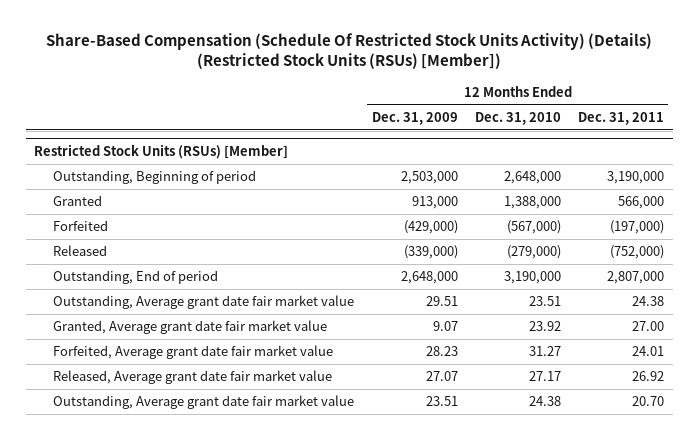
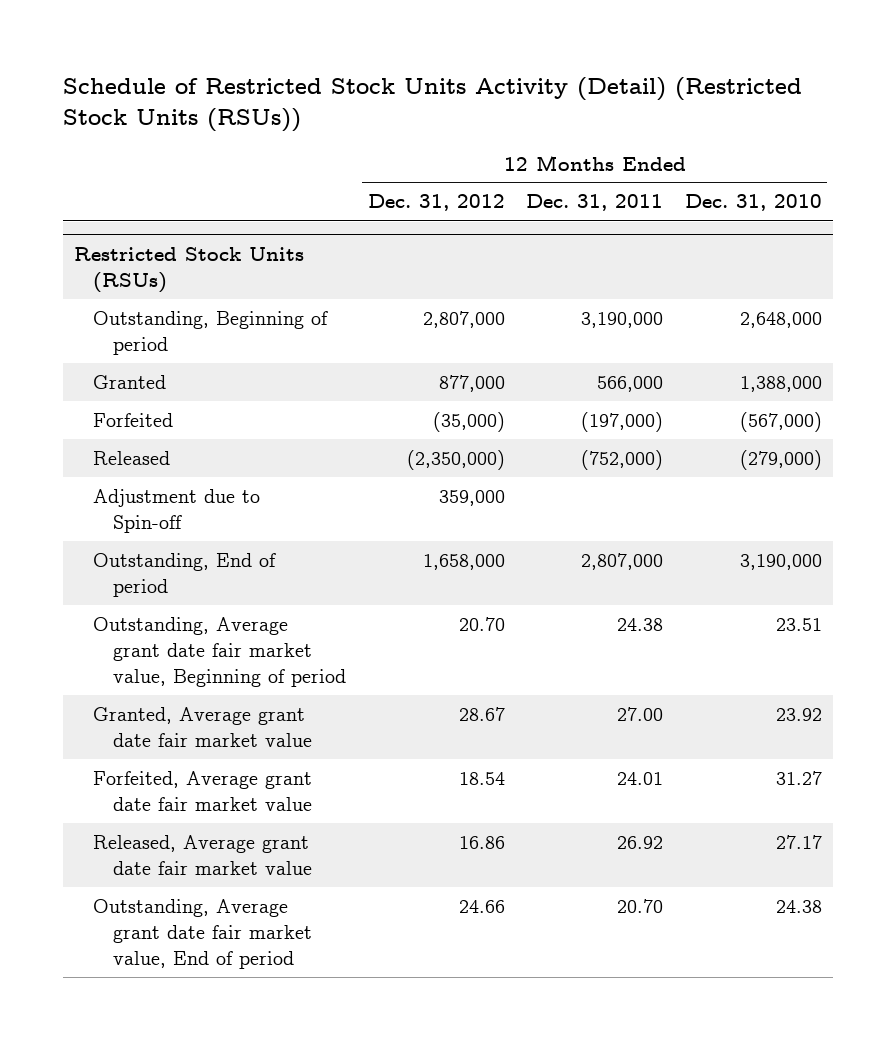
[46,32,653,70] Share-Based Compensation (Schedule Of Restricted Stock Units Activity) (Details) (Restricted Stock Units (RSUs) [Member]) -> [62,76,802,132] Schedule of Restricted Stock Units Activity (Detail) (Restricted Stock Units (RSUs))
[371,111,458,125] Dec. 31, 2009 -> none
none -> [367,194,505,212] Dec. 31, 2012
[34,144,289,160] Restricted Stock Units (RSUs) [Member] -> [73,246,304,293] Restricted Stock Units (RSUs)
none -> [93,488,261,533] Adjustment due to Spin-off
[53,295,355,310] Outstanding, Average grant date fair market value -> [93,616,346,687] Outstanding, Average grant date fair market value, Beginning of period
[53,395,355,410] Outstanding, Average grant date fair market value -> [93,898,312,969] Outstanding, Average grant date fair market value, End of period

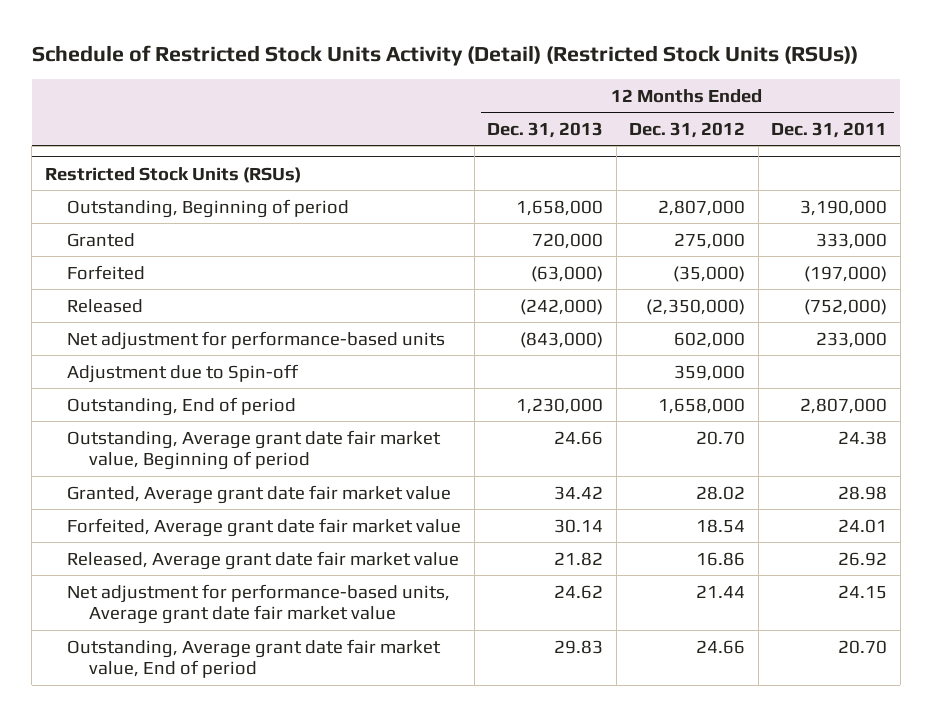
[684,194,822,212] Dec. 31, 2010 -> none
none -> [487,121,604,138] Dec. 31, 2013
[438,374,505,392] 877,000 -> [674,232,746,249] 275,000
[597,375,664,392] 566,000 -> [816,232,888,249] 333,000
none -> [67,330,446,350] Net adjustment for performance-based units
[458,706,505,721] 28.67 -> [696,485,746,500] 28.02
[617,706,664,721] 27.00 -> [838,485,888,500] 28.98
none -> [67,583,451,625] Net adjustment for performance-based units, Average grant date fair market value

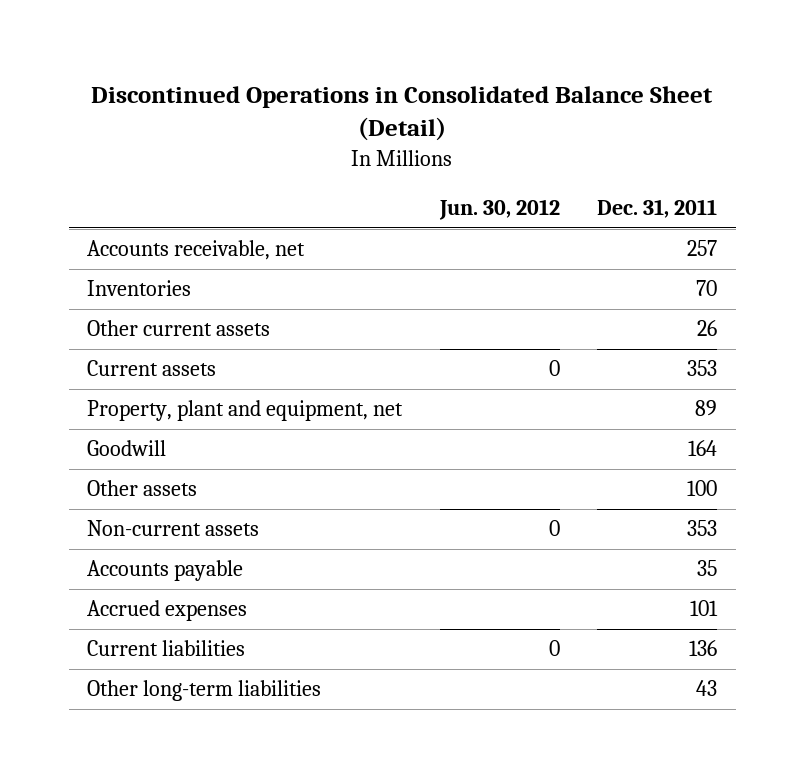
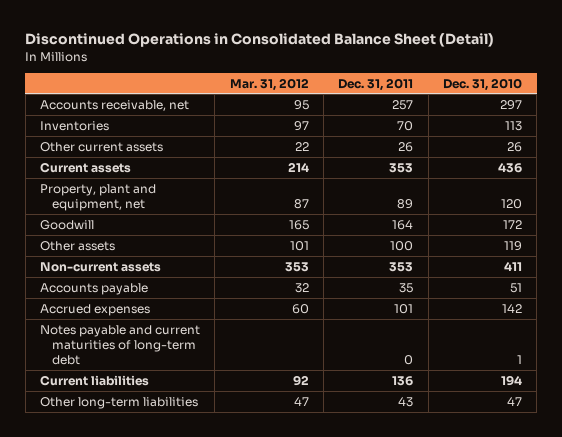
[438,199,560,221] Jun. 30, 2012 -> none
none -> [229,77,309,91] Mar. 31, 2012
none -> [442,77,522,91] Dec. 31, 2010
none -> [40,324,201,365] Notes payable and current maturities of long-term debt

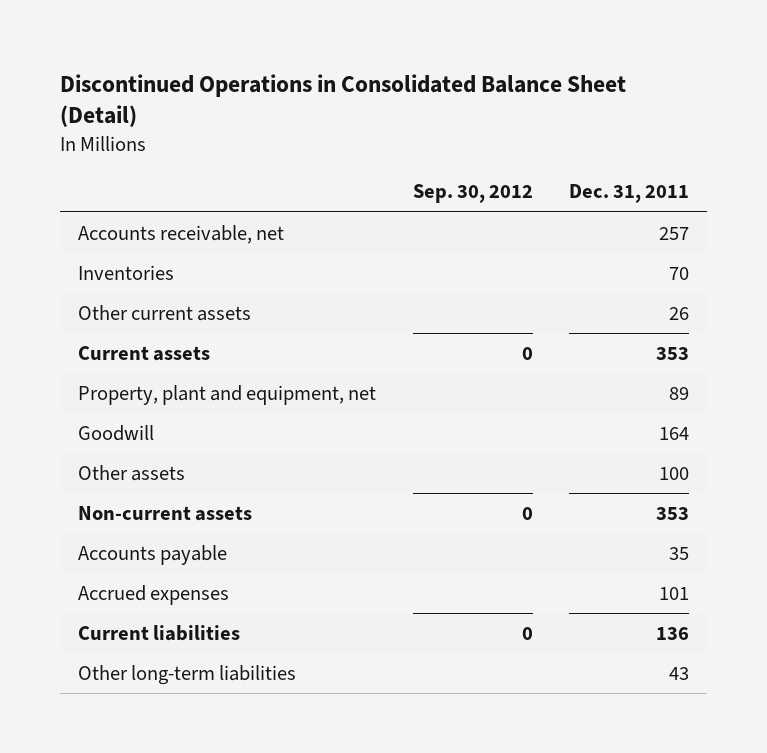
[229,77,309,91] Mar. 31, 2012 -> none
[442,77,522,91] Dec. 31, 2010 -> none
none -> [412,184,533,204] Sep. 30, 2012
[40,324,201,365] Notes payable and current maturities of long-term debt -> none

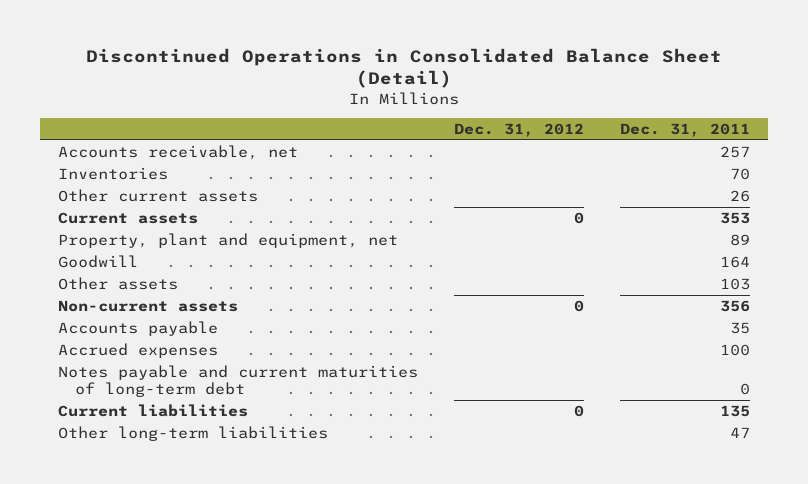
[412,184,533,204] Sep. 30, 2012 -> none
none -> [453,122,584,137] Dec. 31, 2012
[659,466,690,480] 100 -> [719,277,750,290] 103
[656,506,690,520] 353 -> [719,299,750,312] 356
[659,586,690,600] 101 -> [719,343,750,356] 100
none -> [57,364,418,397] Notes payable and current maturities of long-term debt
[656,626,690,640] 136 -> [719,404,750,417] 135
[669,666,690,680] 43 -> [729,426,750,438] 47

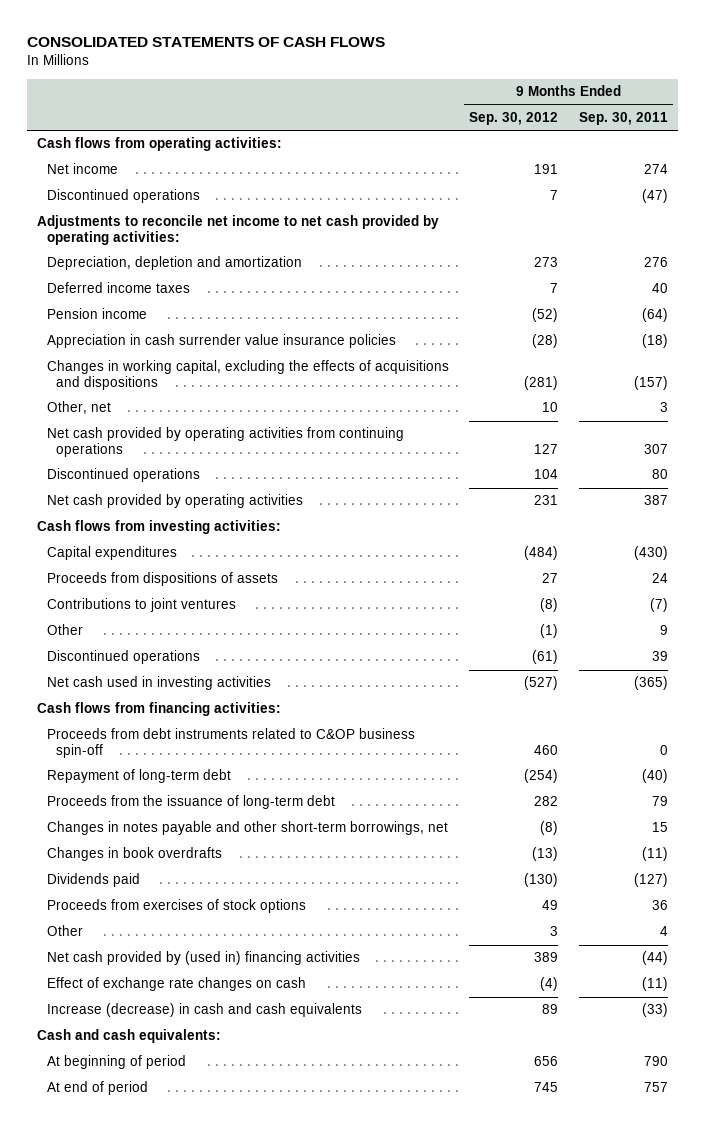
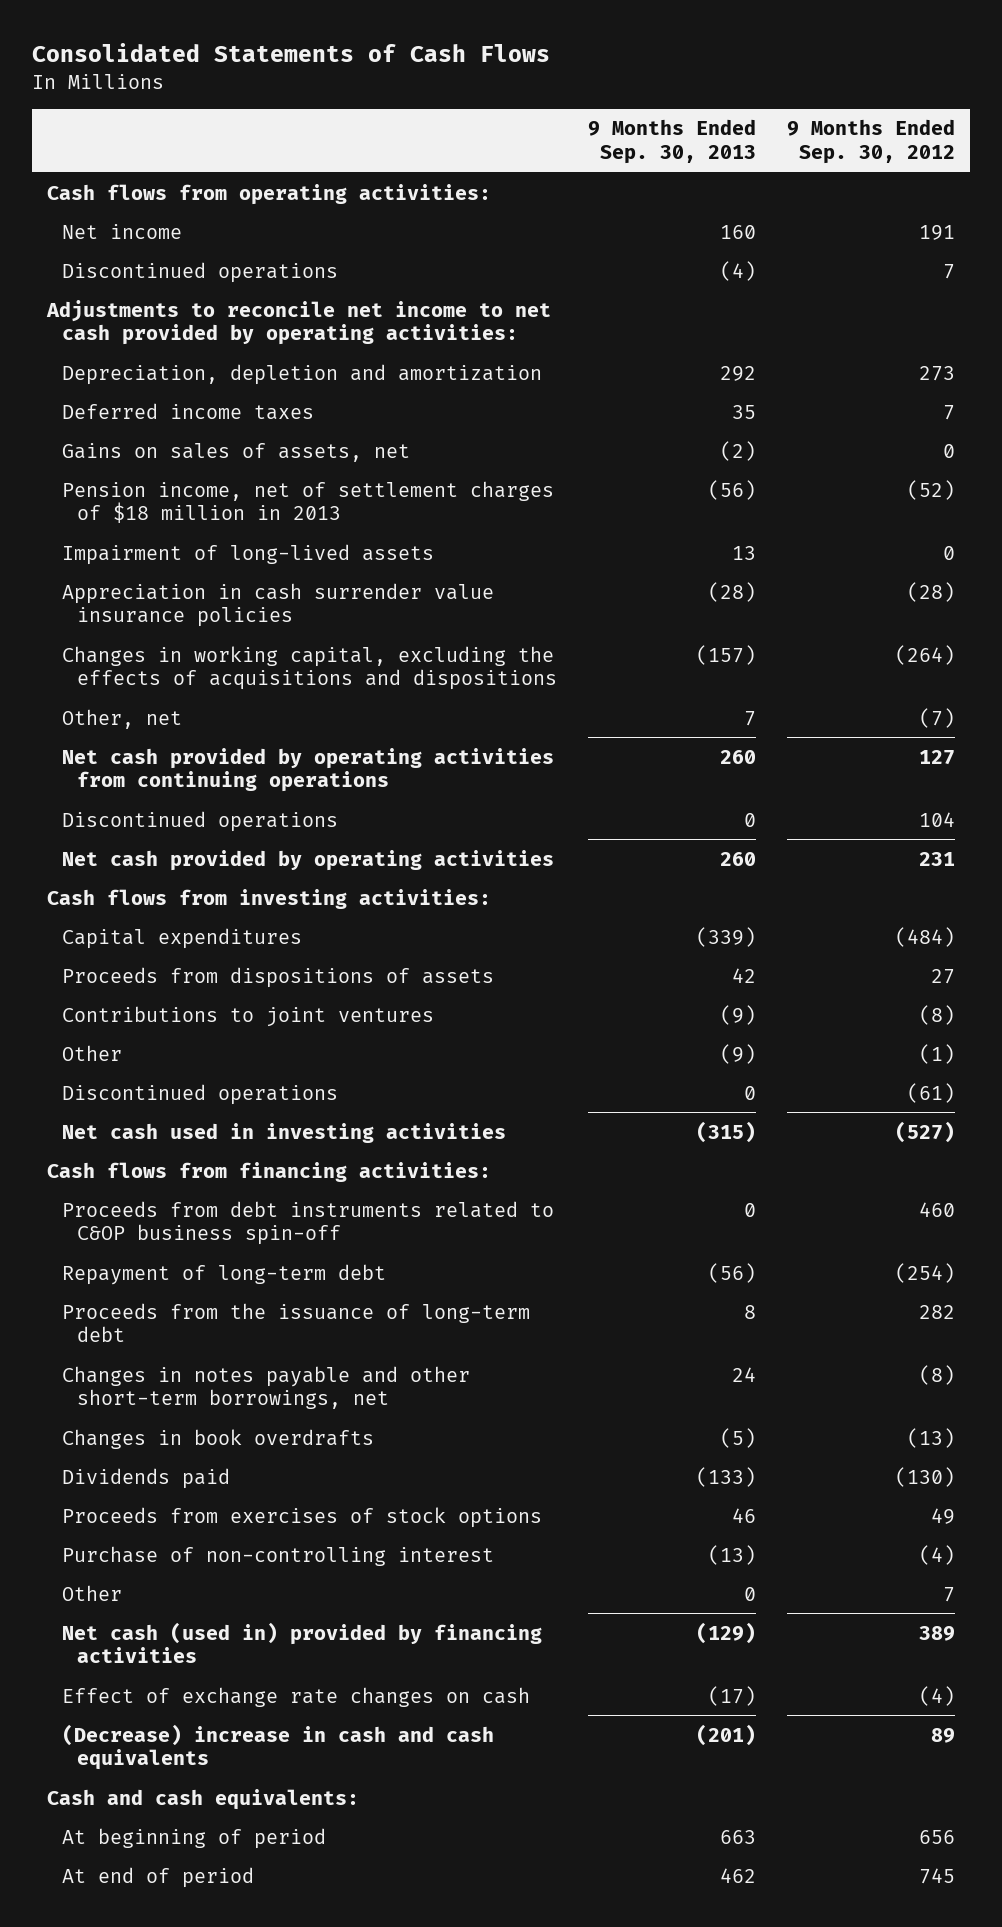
[26,37,385,48] CONSOLIDATED STATEMENTS OF CASH FLOWS -> [32,43,551,63] Consolidated Statements of Cash Flows
[579,111,669,125] Sep. 30, 2011 -> none
none -> [588,119,757,164] 9 Months Ended Sep. 30, 2013
none -> [62,442,411,462] Gains on sales of assets, net
[46,308,147,320] Pension income -> [62,480,555,524] Pension income, net of settlement charges of $18 million in 2013
none -> [62,543,435,565] Impairment of long-lived assets
[524,376,559,391] (281) -> [894,644,955,665] (264)
[542,402,559,413] 10 -> [918,707,955,728] (7)
none -> [62,1545,495,1566] Purchase of non-controlling interest
[550,926,559,937] 3 -> [942,1586,955,1602] 7
[46,951,360,966] Net cash provided by (used in) financing activities -> [62,1621,543,1664] Net cash (used in) provided by financing activities
[46,1003,362,1018] Increase (decrease) in cash and cash equivalents -> [62,1723,495,1771] (Decrease) increase in cash and cash equivalents

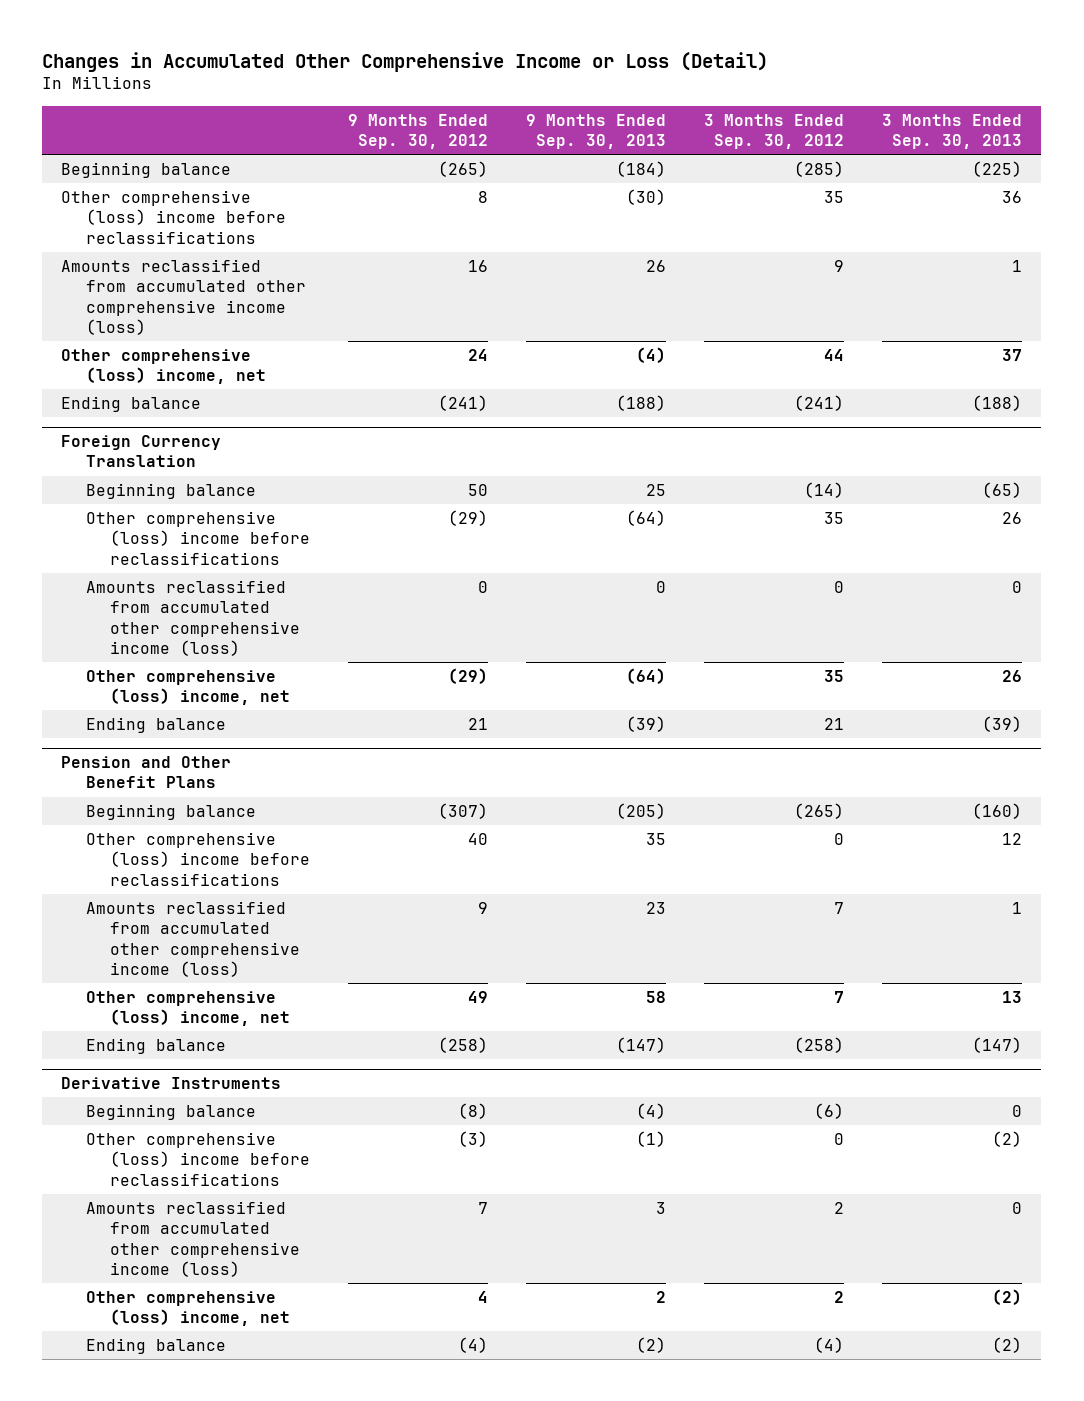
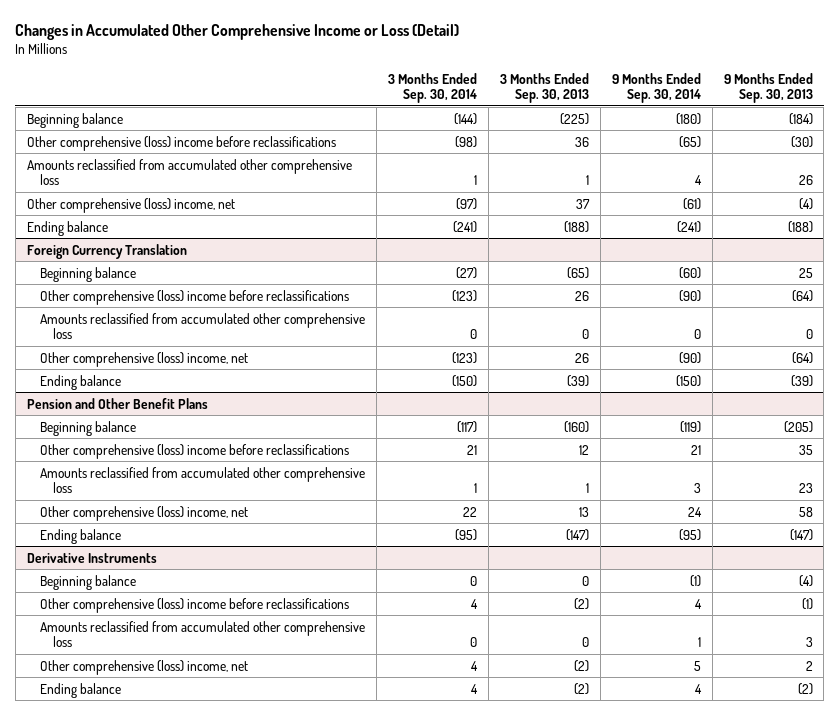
[348,113,489,149] 9 Months Ended Sep. 30, 2012 -> none
[704,113,845,149] 3 Months Ended Sep. 30, 2012 -> none
none -> [387,72,477,104] 3 Months Ended Sep. 30, 2014
none -> [611,72,701,104] 9 Months Ended Sep. 30, 2014
[61,258,306,335] Amounts reclassified from accumulated other comprehensive income (loss) -> [26,158,352,185] Amounts reclassified from accumulated other comprehensive loss
[85,579,300,656] Amounts reclassified from accumulated other comprehensive income (loss) -> [39,312,365,339] Amounts reclassified from accumulated other comprehensive loss
[85,900,300,977] Amounts reclassified from accumulated other comprehensive income (loss) -> [39,466,365,493] Amounts reclassified from accumulated other comprehensive loss
[85,1200,300,1277] Amounts reclassified from accumulated other comprehensive income (loss) -> [39,620,365,647] Amounts reclassified from accumulated other comprehensive loss

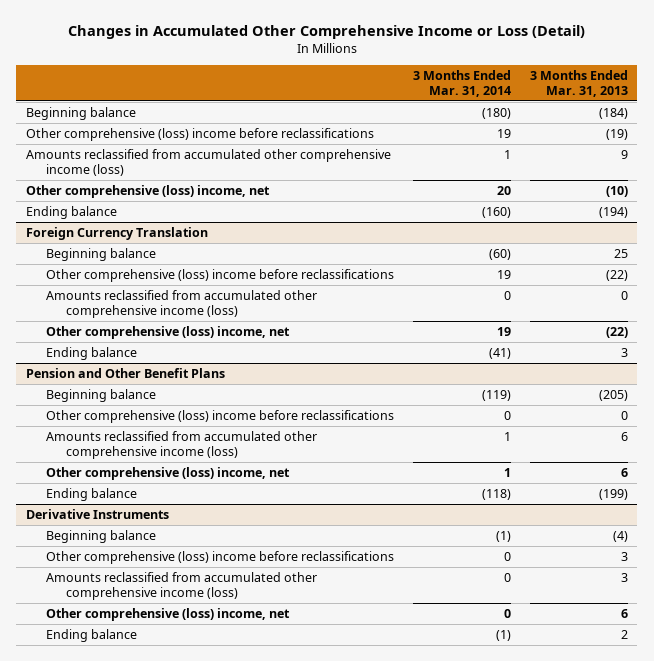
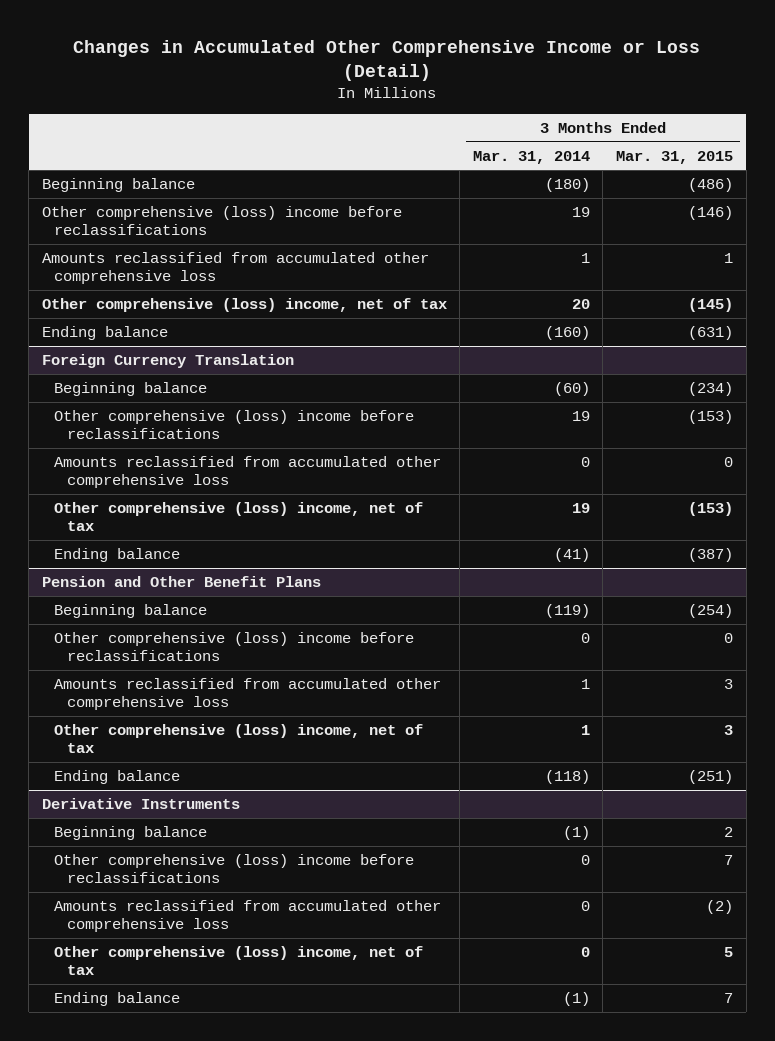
[529,70,628,97] 3 Months Ended Mar. 31, 2013 -> none
none -> [616,150,734,164] Mar. 31, 2015
[25,149,391,176] Amounts reclassified from accumulated other comprehensive income (loss) -> [41,251,429,285] Amounts reclassified from accumulated other comprehensive loss
[25,185,270,199] Other comprehensive (loss) income, net -> [41,297,447,312] Other comprehensive (loss) income, net of tax
[45,290,317,318] Amounts reclassified from accumulated other comprehensive income (loss) -> [54,455,442,489] Amounts reclassified from accumulated other comprehensive loss
[45,326,290,340] Other comprehensive (loss) income, net -> [54,501,424,532] Other comprehensive (loss) income, net of tax
[45,431,317,459] Amounts reclassified from accumulated other comprehensive income (loss) -> [54,677,442,711] Amounts reclassified from accumulated other comprehensive loss
[45,467,290,481] Other comprehensive (loss) income, net -> [54,723,424,754] Other comprehensive (loss) income, net of tax
[45,572,317,600] Amounts reclassified from accumulated other comprehensive income (loss) -> [54,899,442,933] Amounts reclassified from accumulated other comprehensive loss
[45,608,290,622] Other comprehensive (loss) income, net -> [54,945,424,976] Other comprehensive (loss) income, net of tax

